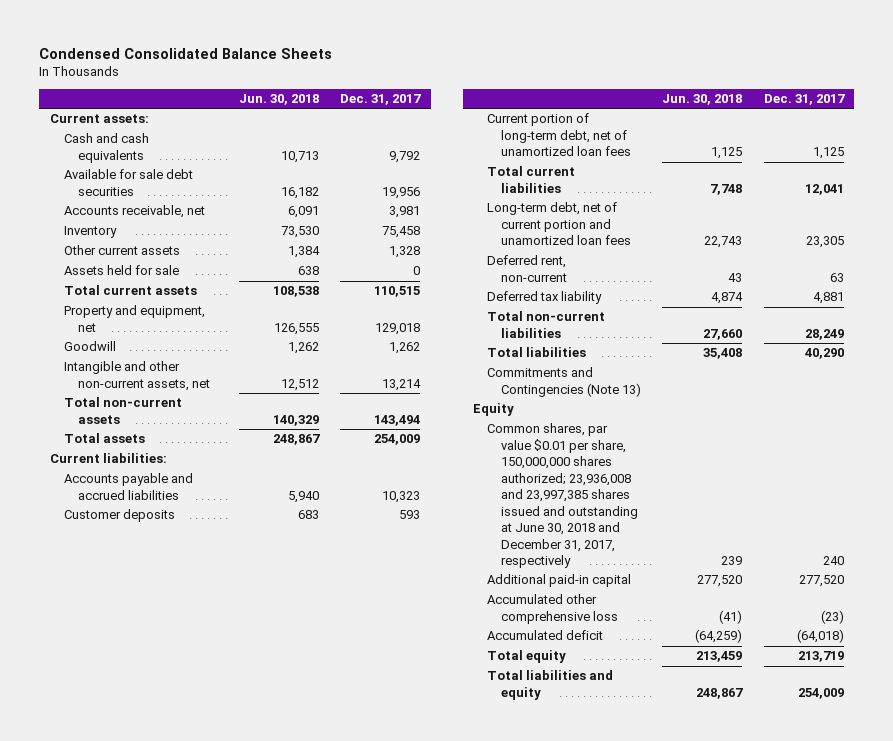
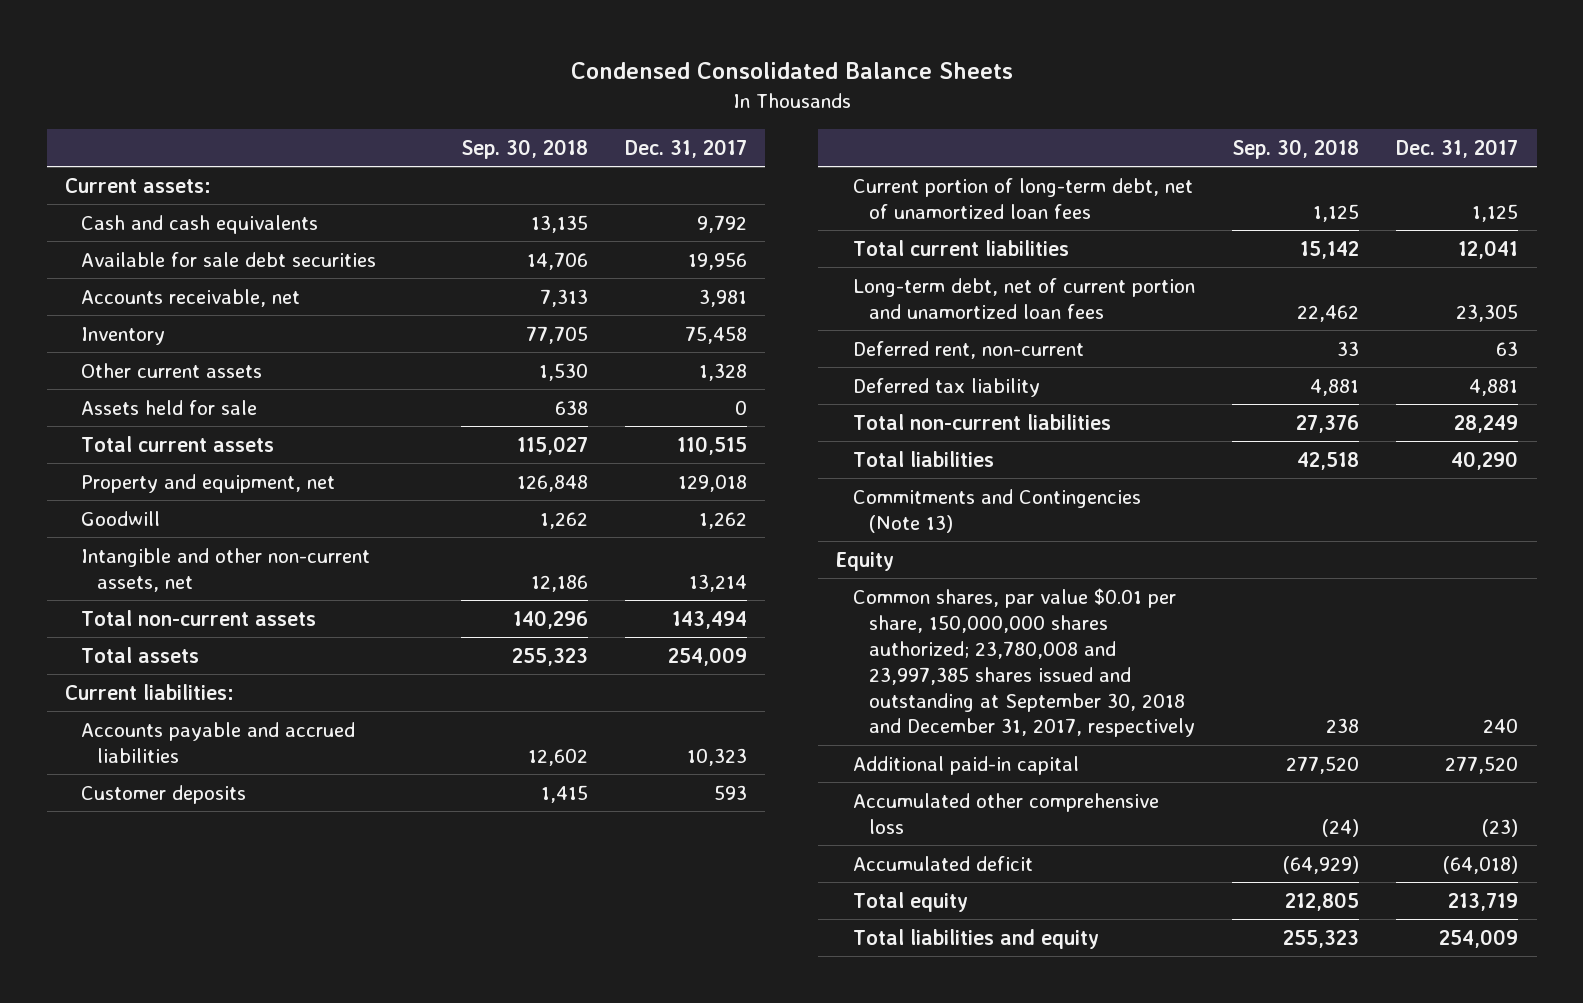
[238,94,319,106] Jun. 30, 2018 -> none
none -> [460,138,588,159] Sep. 30, 2018
[487,423,639,569] Common shares, par value $0.01 per share, 150,000,000 shares authorized; 23,936,008 and 23,997,385 shares issued and outstanding at June 30, 2018 and December 31, 2017, respectively -> [852,587,1195,738] Common shares, par value $0.01 per share, 150,000,000 shares authorized; 23,780,008 and 23,997,385 shares issued and outstanding at September 30, 2018 and December 31, 2017, respectively

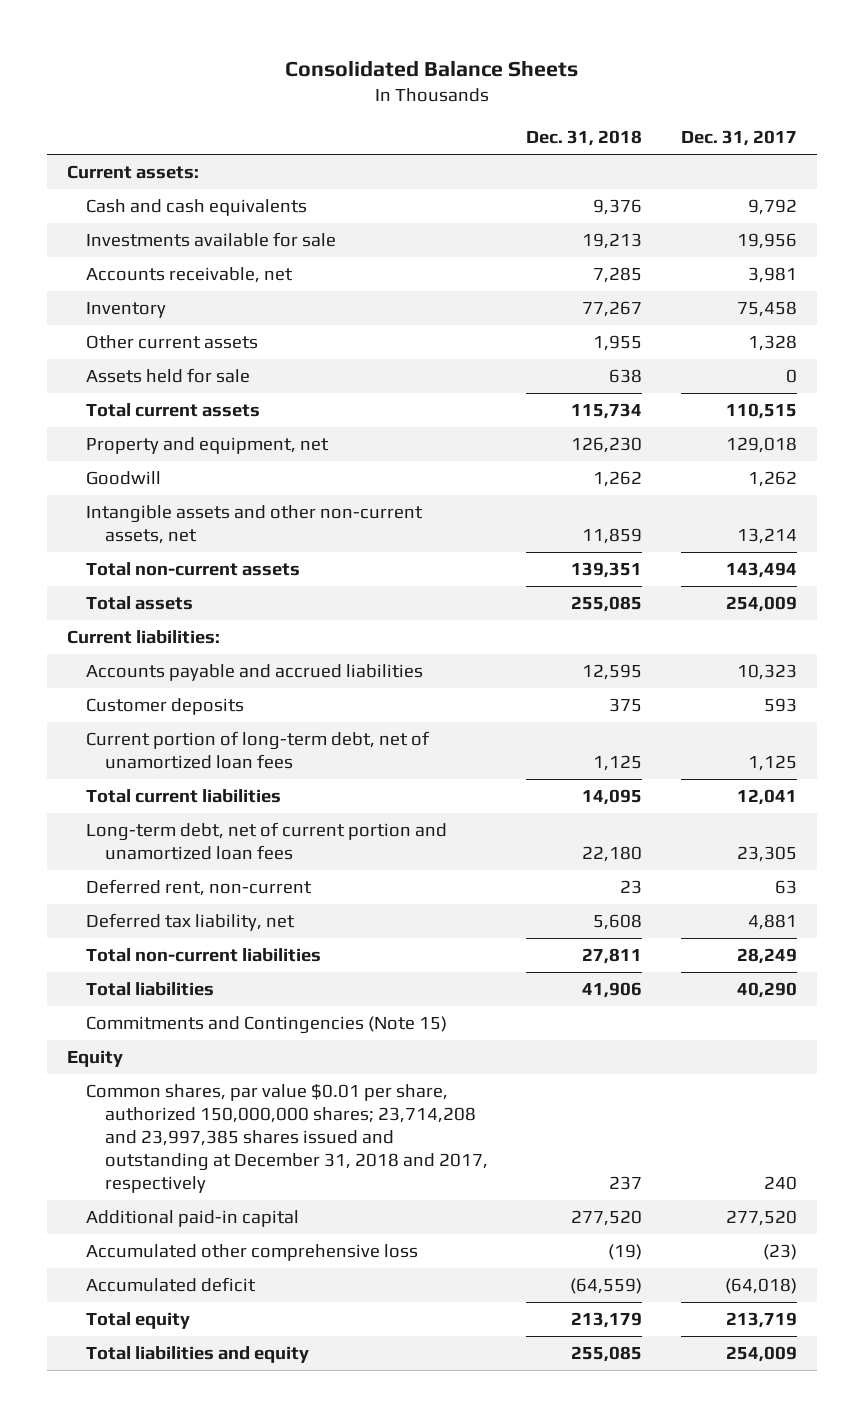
[570,62,1013,80] Condensed Consolidated Balance Sheets -> [284,60,578,78] Consolidated Balance Sheets
[460,138,588,159] Sep. 30, 2018 -> none
none -> [526,130,643,147] Dec. 31, 2018
[81,251,377,267] Available for sale debt securities -> [85,232,336,248] Investments available for sale
[81,547,371,592] Intangible and other non-current assets, net -> [85,505,423,545] Intangible assets and other non-current assets, net
[852,377,1040,397] Deferred tax liability -> [85,913,295,932] Deferred tax liability, net
[852,488,1141,533] Commitments and Contingencies (Note 13) -> [85,1016,447,1035] Commitments and Contingencies (Note 15)
[852,587,1195,738] Common shares, par value $0.01 per share, 150,000,000 shares authorized; 23,780,008 and 23,997,385 shares issued and outstanding at September 30, 2018 and December 31, 2017, respectively -> [85,1083,488,1194] Common shares, par value $0.01 per share, authorized 150,000,000 shares; 23,714,208 and 23,997,385 shares issued and outstanding at December 31, 2018 and 2017, respectively

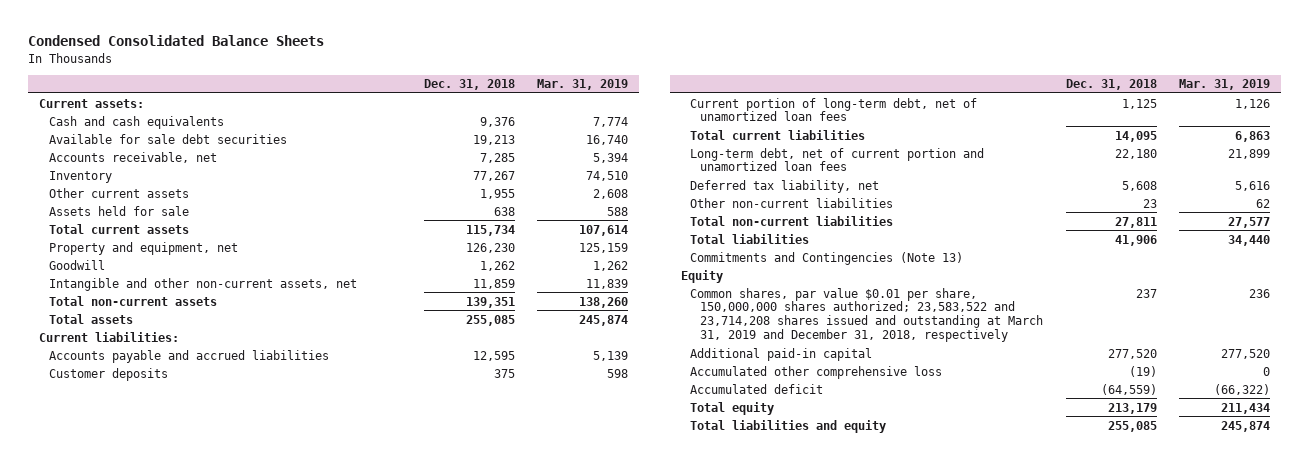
[284,60,578,78] Consolidated Balance Sheets -> [27,35,324,47] Condensed Consolidated Balance Sheets
[681,130,798,147] Dec. 31, 2017 -> none
none -> [537,79,629,91] Mar. 31, 2019
[85,232,336,248] Investments available for sale -> [48,133,287,144] Available for sale debt securities
[85,505,423,545] Intangible assets and other non-current assets, net -> [48,277,357,291] Intangible and other non-current assets, net
[85,879,312,897] Deferred rent, non-current -> none
none -> [690,197,894,208] Other non-current liabilities
[85,1016,447,1035] Commitments and Contingencies (Note 15) -> [690,251,964,265] Commitments and Contingencies (Note 13)
[85,1083,488,1194] Common shares, par value $0.01 per share, authorized 150,000,000 shares; 23,714,208 and 23,997,385 shares issued and outstanding at December 31, 2018 and 2017, respectively -> [690,287,1044,343] Common shares, par value $0.01 per share, 150,000,000 shares authorized; 23,583,522 and 23,714,208 shares issued and outstanding at March 31, 2019 and December 31, 2018, respectively

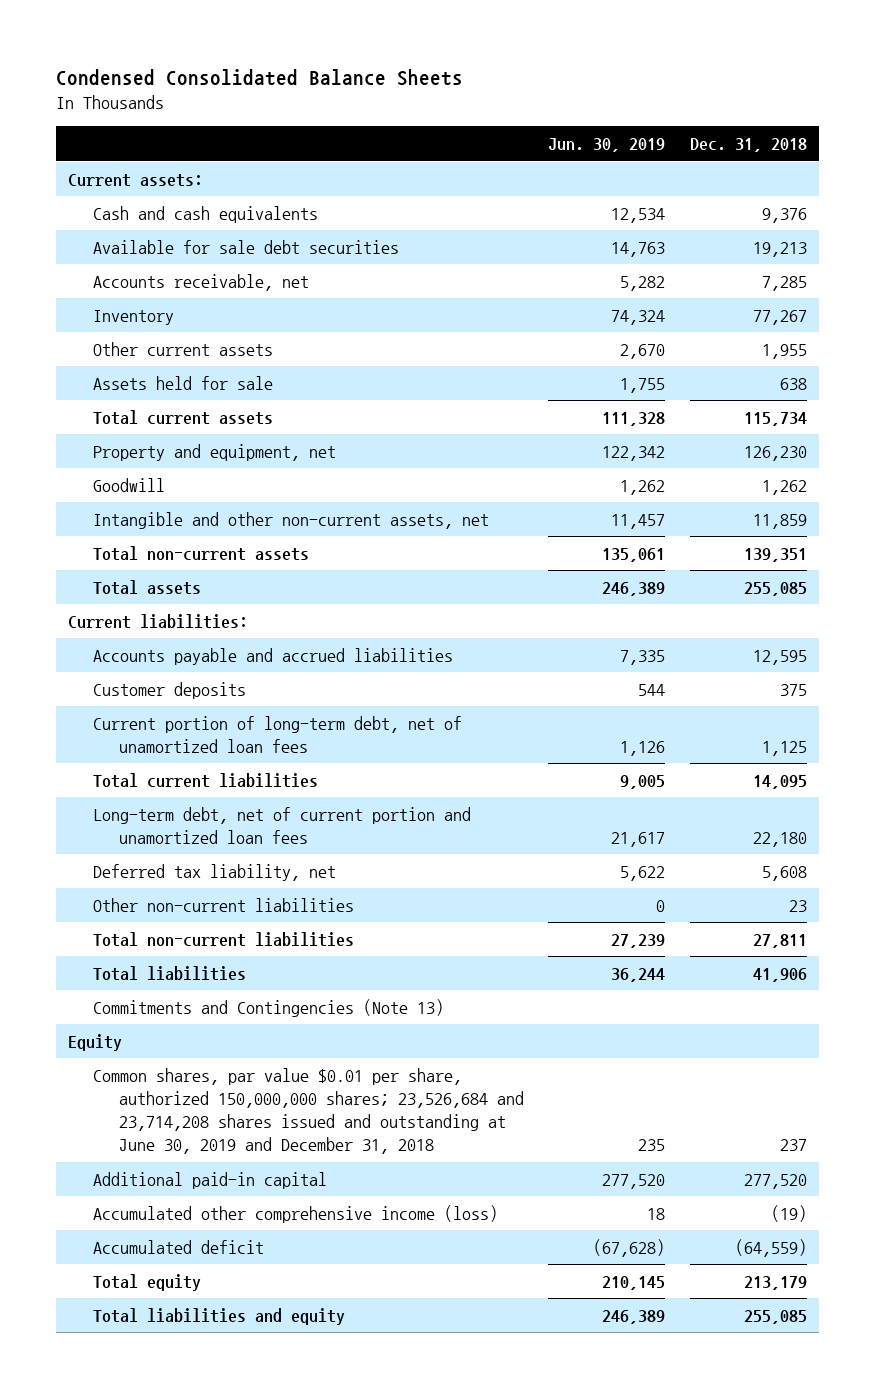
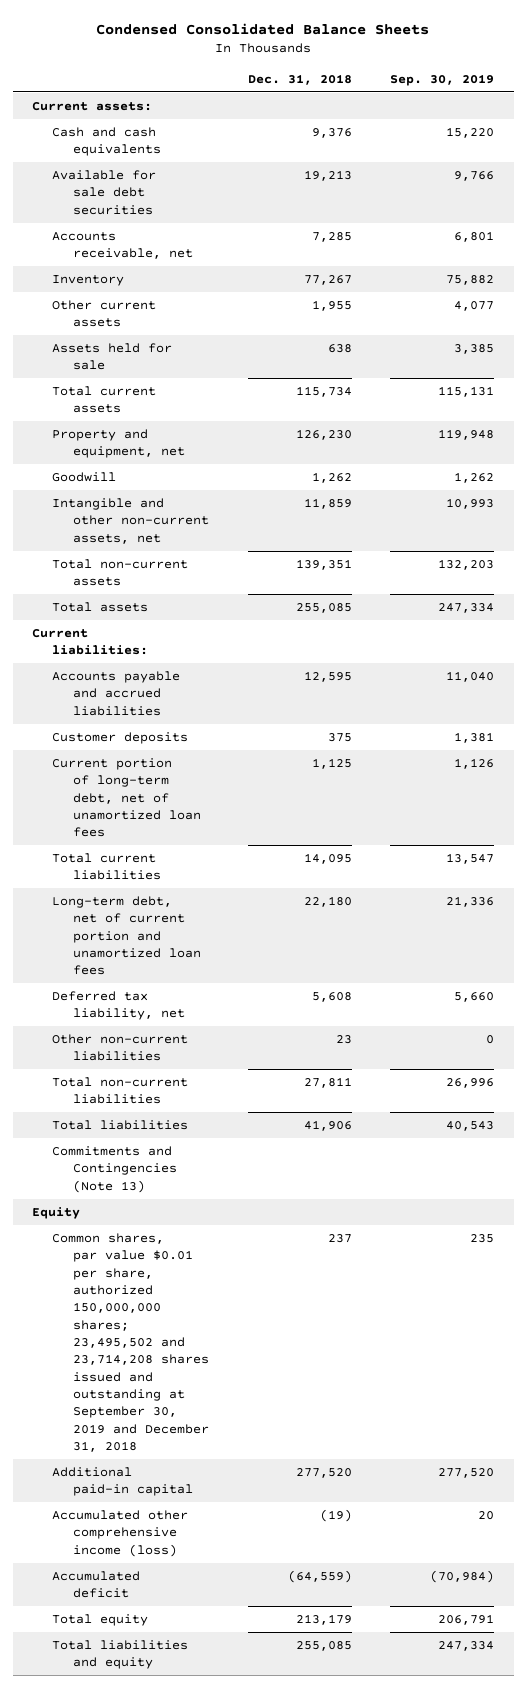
[548,138,666,153] Jun. 30, 2019 -> none
none -> [390,73,495,86] Sep. 30, 2019
[93,1067,524,1155] Common shares, par value $0.01 per share, authorized 150,000,000 shares; 23,526,684 and 23,714,208 shares issued and outstanding at June 30, 2019 and December 31, 2018 -> [52,1232,210,1453] Common shares, par value $0.01 per share, authorized 150,000,000 shares; 23,495,502 and 23,714,208 shares issued and outstanding at September 30, 2019 and December 31, 2018

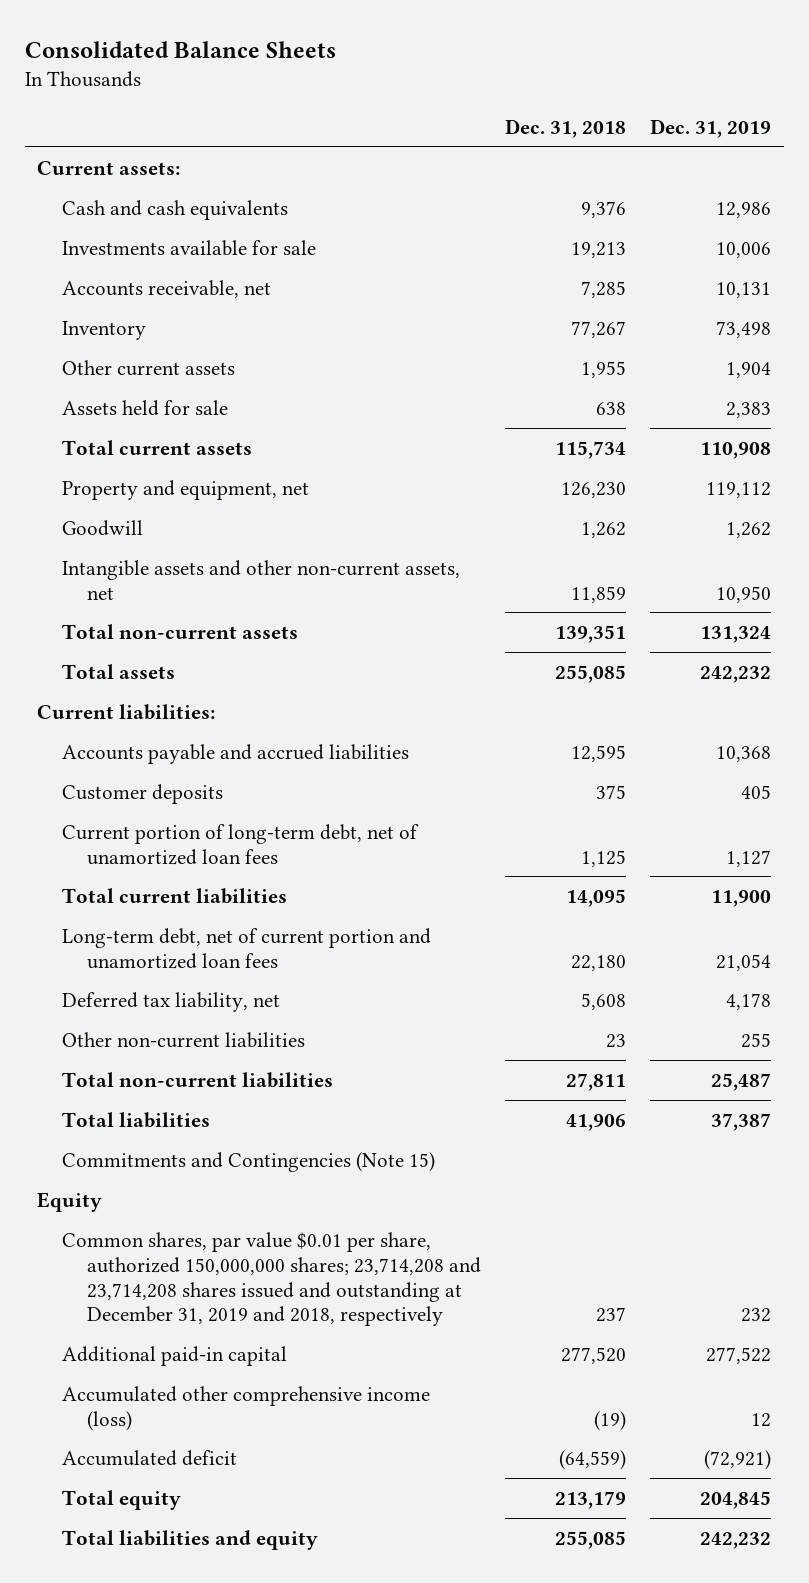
[96,22,430,35] Condensed Consolidated Balance Sheets -> [24,40,336,58] Consolidated Balance Sheets
[390,73,495,86] Sep. 30, 2019 -> none
none -> [650,118,772,138] Dec. 31, 2019
[52,169,157,215] Available for sale debt securities -> [61,239,316,256] Investments available for sale
[52,497,210,544] Intangible and other non-current assets, net -> [61,559,460,600] Intangible assets and other non-current assets, net
[52,1145,178,1193] Commitments and Contingencies (Note 13) -> [61,1151,435,1172] Commitments and Contingencies (Note 15)
[52,1232,210,1453] Common shares, par value $0.01 per share, authorized 150,000,000 shares; 23,495,502 and 23,714,208 shares issued and outstanding at September 30, 2019 and December 31, 2018 -> [61,1231,481,1327] Common shares, par value $0.01 per share, authorized 150,000,000 shares; 23,714,208 and 23,714,208 shares issued and outstanding at December 31, 2019 and 2018, respectively

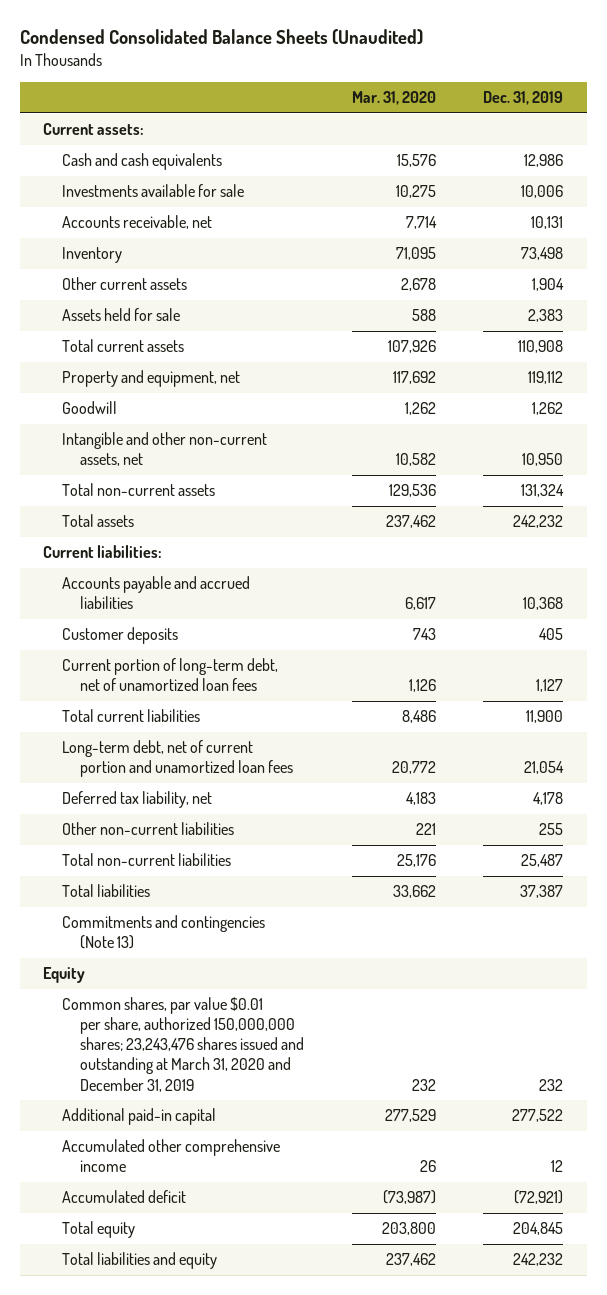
[24,40,336,58] Consolidated Balance Sheets -> [19,29,423,46] Condensed Consolidated Balance Sheets (Unaudited)
[505,118,627,138] Dec. 31, 2018 -> none
none -> [351,91,436,106] Mar. 31, 2020
[61,559,460,600] Intangible assets and other non-current assets, net -> [61,432,267,467] Intangible and other non-current assets, net
[61,1151,435,1172] Commitments and Contingencies (Note 15) -> [61,915,265,950] Commitments and contingencies (Note 13)
[61,1231,481,1327] Common shares, par value $0.01 per share, authorized 150,000,000 shares; 23,714,208 and 23,714,208 shares issued and outstanding at December 31, 2019 and 2018, respectively -> [61,997,305,1092] Common shares, par value $0.01 per share, authorized 150,000,000 shares; 23,243,476 shares issued and outstanding at March 31, 2020 and December 31, 2019
[61,1385,430,1431] Accumulated other comprehensive income (loss) -> [61,1139,280,1173] Accumulated other comprehensive income

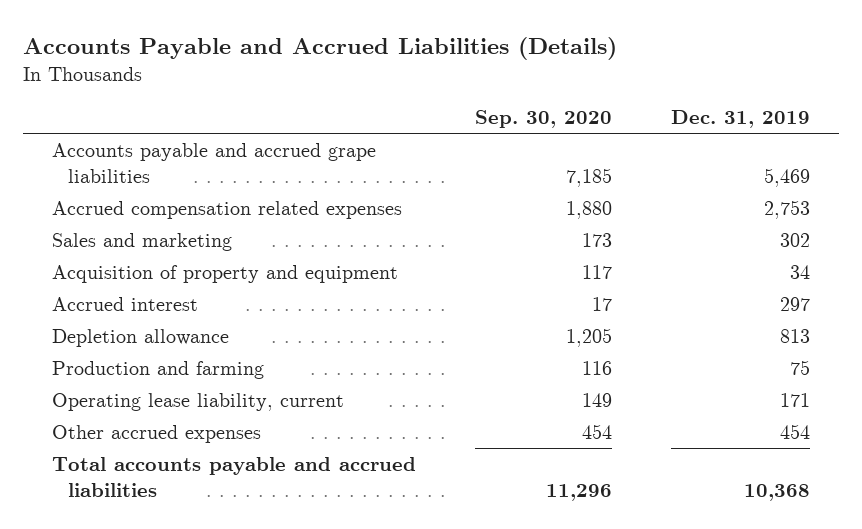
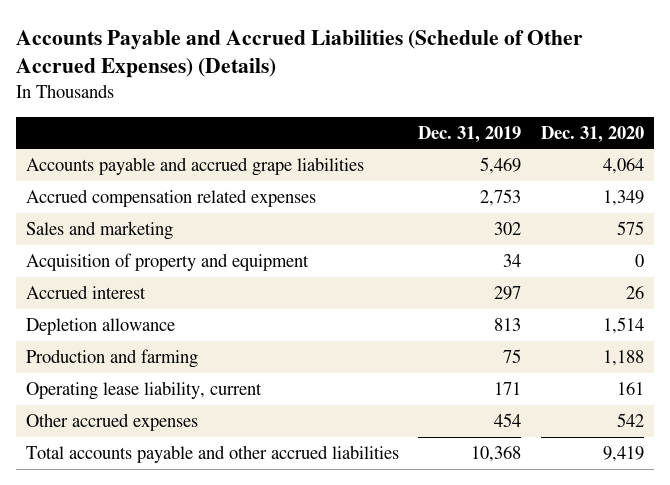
[22,37,617,61] Accounts Payable and Accrued Liabilities (Details) -> [15,29,583,79] Accounts Payable and Accrued Liabilities (Schedule of Other Accrued Expenses) (Details)
[475,110,613,129] Sep. 30, 2020 -> none
none -> [540,125,644,143] Dec. 31, 2020
[52,457,417,497] Total accounts payable and accrued liabilities -> [25,444,399,463] Total accounts payable and other accrued liabilities

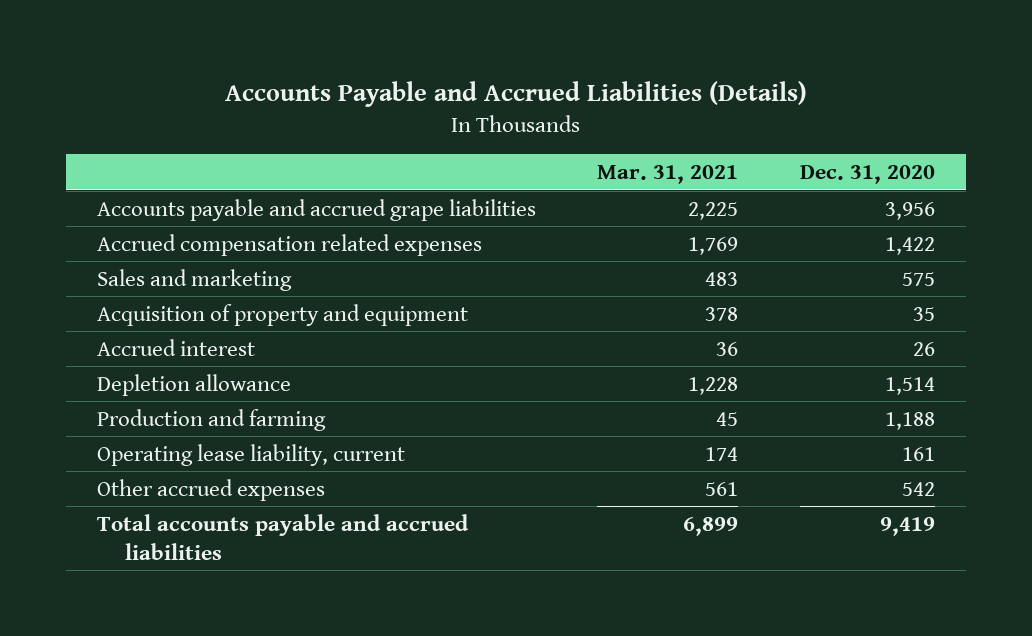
[15,29,583,79] Accounts Payable and Accrued Liabilities (Schedule of Other Accrued Expenses) (Details) -> [224,80,807,107] Accounts Payable and Accrued Liabilities (Details)
[418,125,522,143] Dec. 31, 2019 -> none
none -> [597,165,739,185] Mar. 31, 2021
[602,157,644,174] 4,064 -> [885,201,936,220] 3,956
[602,189,644,206] 1,349 -> [885,236,936,255] 1,422
[634,253,644,267] 0 -> [913,306,936,321] 35
[25,444,399,463] Total accounts payable and other accrued liabilities -> [96,513,469,560] Total accounts payable and accrued liabilities

